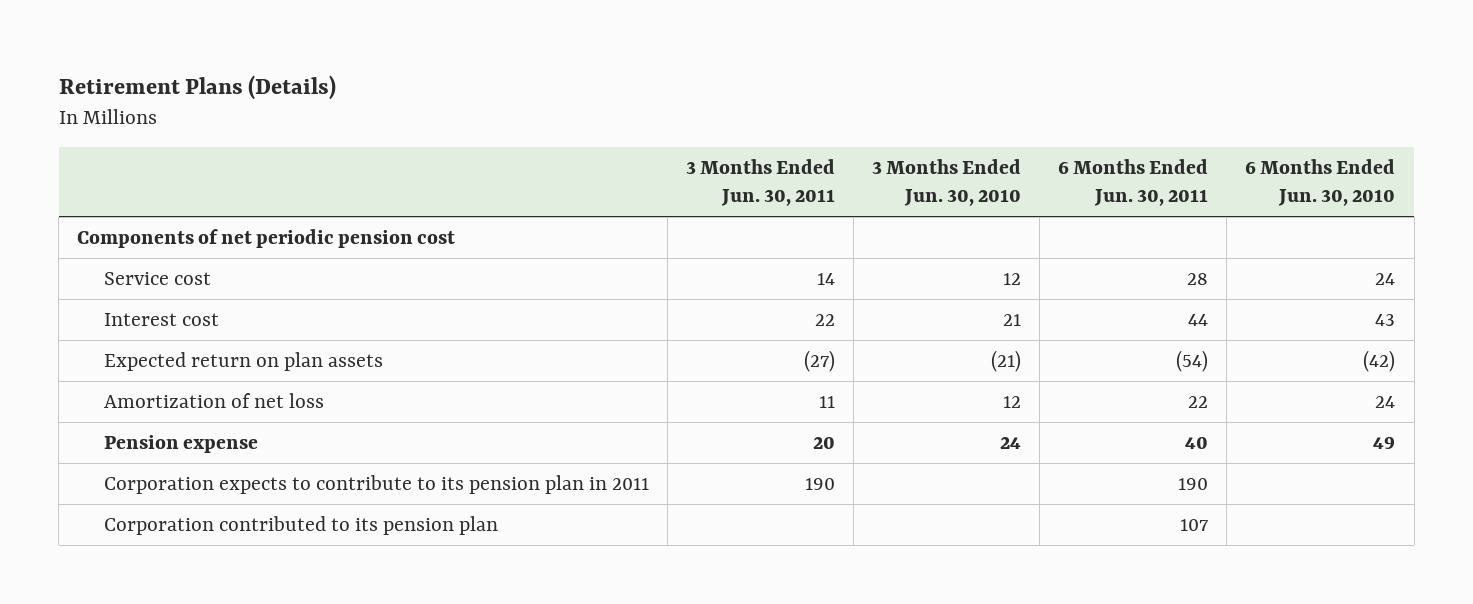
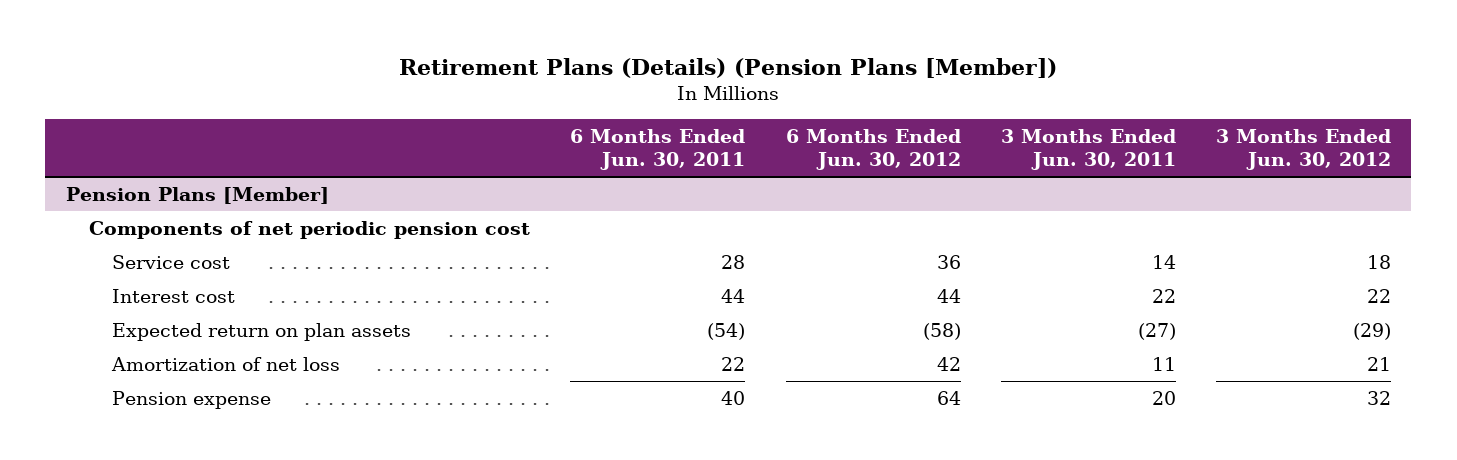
[58,74,336,100] Retirement Plans (Details) -> [399,57,1058,78] Retirement Plans (Details) (Pension Plans [Member])
[872,159,1022,207] 3 Months Ended Jun. 30, 2010 -> none
[1245,159,1396,207] 6 Months Ended Jun. 30, 2010 -> none
none -> [785,129,961,171] 6 Months Ended Jun. 30, 2012
none -> [1216,129,1392,171] 3 Months Ended Jun. 30, 2012
none -> [65,186,329,204] Pension Plans [Member]
[104,474,650,494] Corporation expects to contribute to its pension plan in 2011 -> none
[104,515,499,535] Corporation contributed to its pension plan -> none

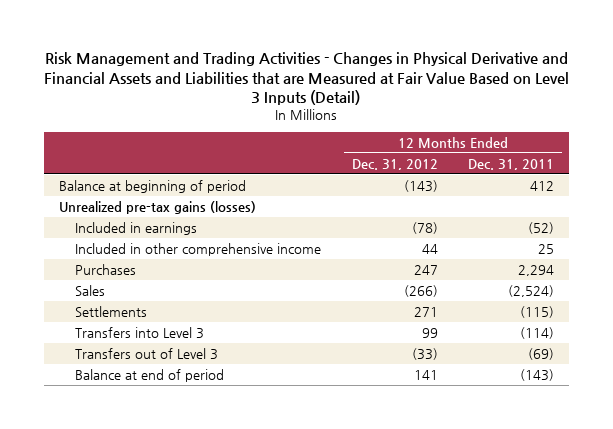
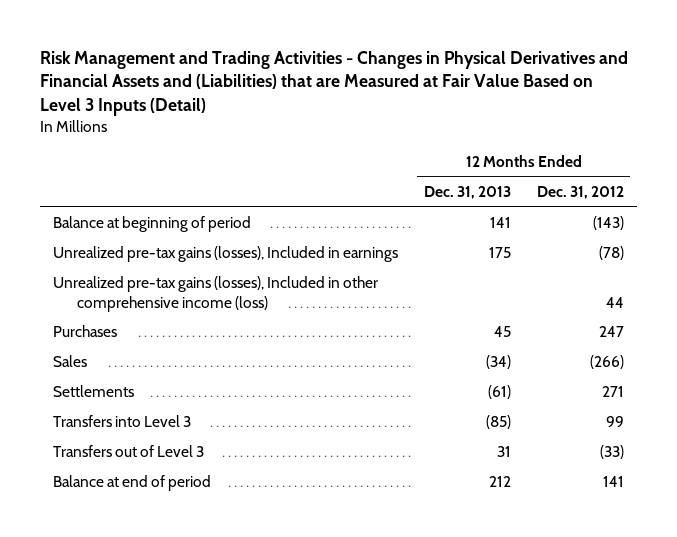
[44,52,570,106] Risk Management and Trading Activities - Changes in Physical Derivative and Financial Assets and Liabilities that are Measured at Fair Value Based on Level 3 Inputs (Detail) -> [39,50,628,117] Risk Management and Trading Activities - Changes in Physical Derivatives and Financial Assets and (Liabilities) that are Measured at Fair Value Based on Level 3 Inputs (Detail)
[467,158,554,170] Dec. 31, 2011 -> none
none -> [423,186,511,200] Dec. 31, 2013
[59,200,257,214] Unrealized pre-tax gains (losses) -> none
[75,221,198,235] Included in earnings -> [52,246,398,263] Unrealized pre-tax gains (losses), Included in earnings
[75,242,322,256] Included in other comprehensive income -> [52,276,378,312] Unrealized pre-tax gains (losses), Included in other comprehensive income (loss)

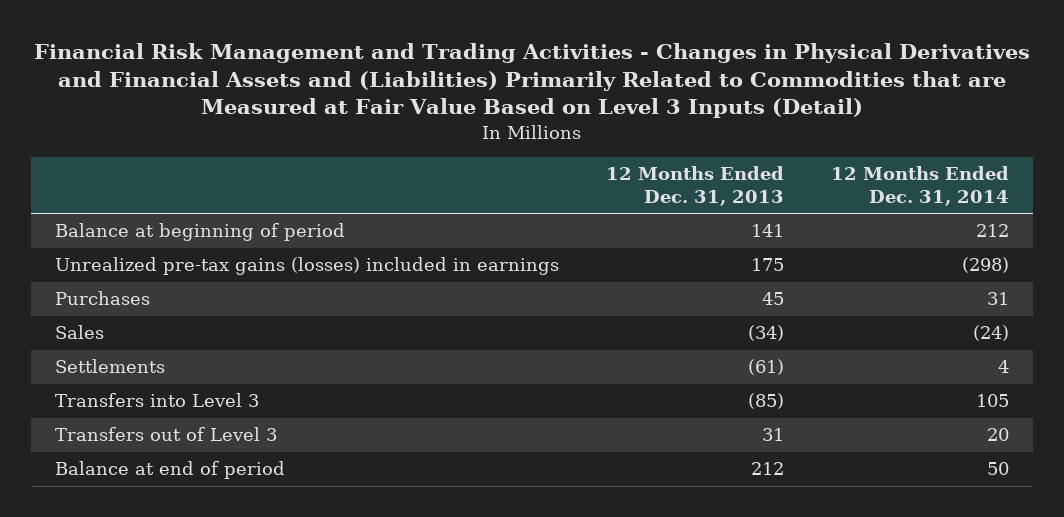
[39,50,628,117] Risk Management and Trading Activities - Changes in Physical Derivatives and Financial Assets and (Liabilities) that are Measured at Fair Value Based on Level 3 Inputs (Detail) -> [33,42,1030,119] Financial Risk Management and Trading Activities - Changes in Physical Derivatives and Financial Assets and (Liabilities) Primarily Related to Commodities that are Measured at Fair Value Based on Level 3 Inputs (Detail)
[536,186,624,200] Dec. 31, 2012 -> none
none -> [831,165,1010,207] 12 Months Ended Dec. 31, 2014
[52,276,378,312] Unrealized pre-tax gains (losses), Included in other comprehensive income (loss) -> none
[52,246,398,263] Unrealized pre-tax gains (losses), Included in earnings -> [54,257,559,276] Unrealized pre-tax gains (losses) included in earnings

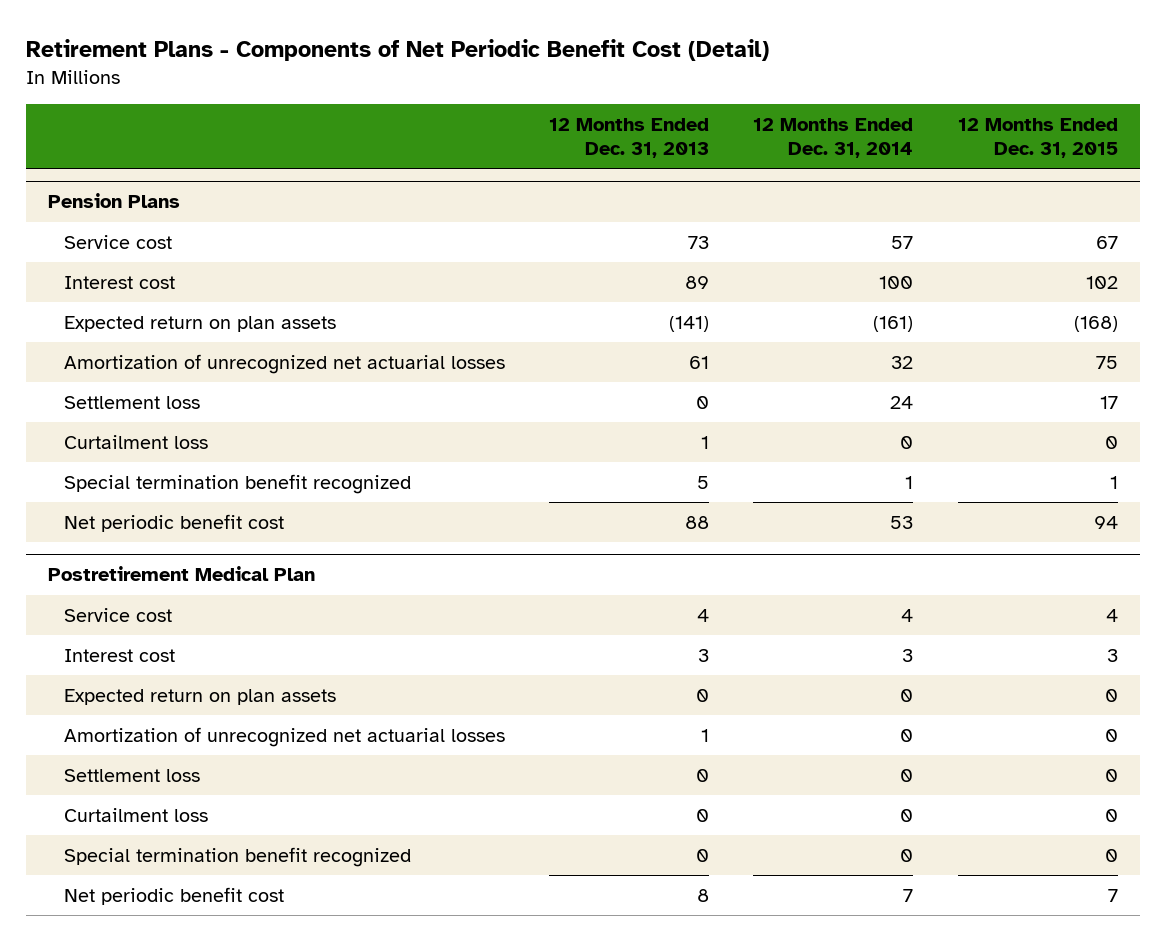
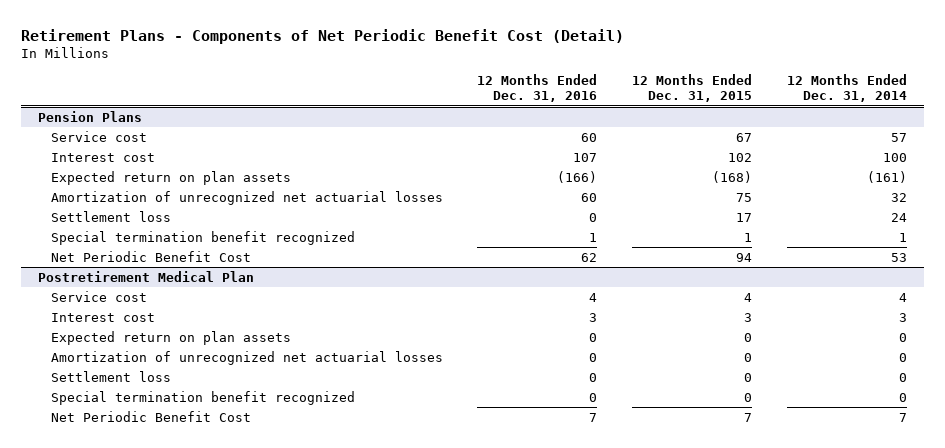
[549,117,710,159] 12 Months Ended Dec. 31, 2013 -> none
none -> [477,74,598,103] 12 Months Ended Dec. 31, 2016
[63,434,208,449] Curtailment loss -> none
[63,513,284,532] Net periodic benefit cost -> [50,250,251,262] Net Periodic Benefit Cost
[63,807,208,822] Curtailment loss -> none
[63,886,284,905] Net periodic benefit cost -> [50,410,251,422] Net Periodic Benefit Cost

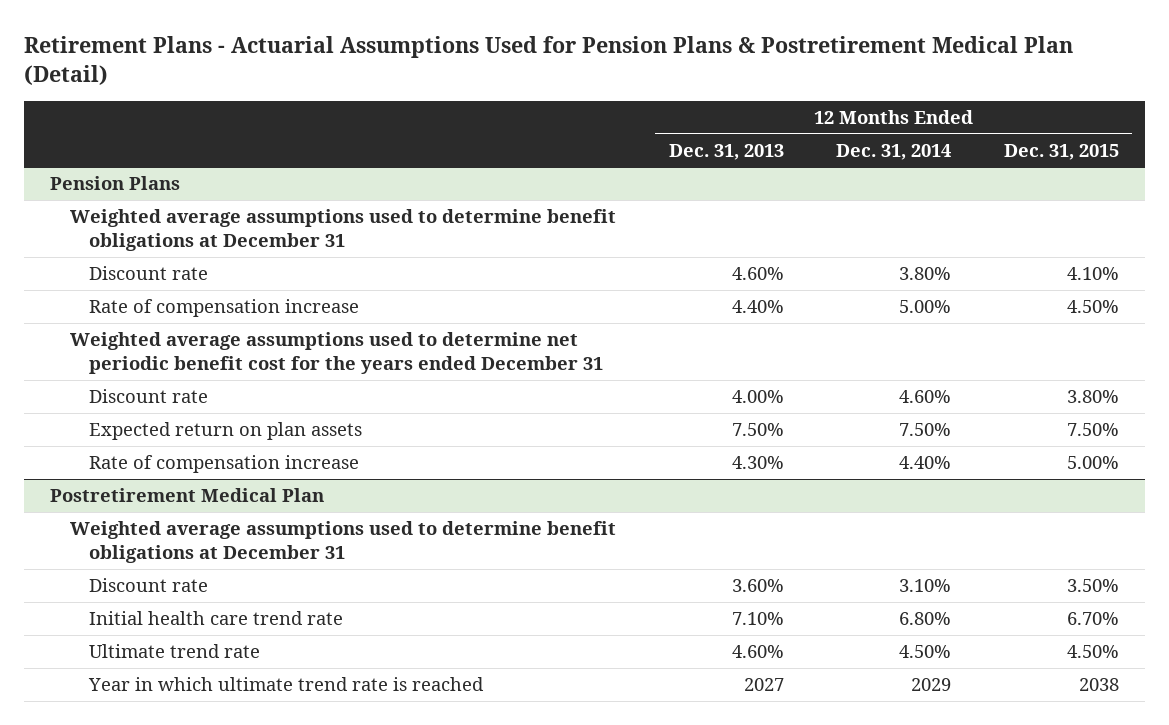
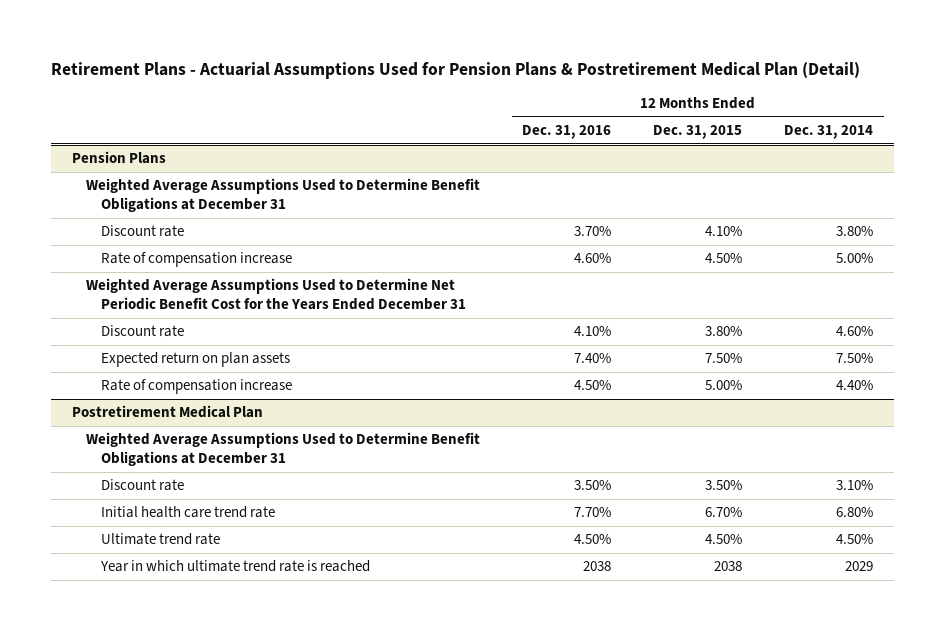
[668,143,784,160] Dec. 31, 2013 -> none
none -> [522,125,612,140] Dec. 31, 2016
[69,209,616,251] Weighted average assumptions used to determine benefit obligations at December 31 -> [86,178,481,213] Weighted Average Assumptions Used to Determine Benefit Obligations at December 31
[69,332,604,374] Weighted average assumptions used to determine net periodic benefit cost for the years ended December 31 -> [86,278,466,311] Weighted Average Assumptions Used to Determine Net Periodic Benefit Cost for the Years Ended December 31
[69,521,616,563] Weighted average assumptions used to determine benefit obligations at December 31 -> [86,432,481,467] Weighted Average Assumptions Used to Determine Benefit Obligations at December 31

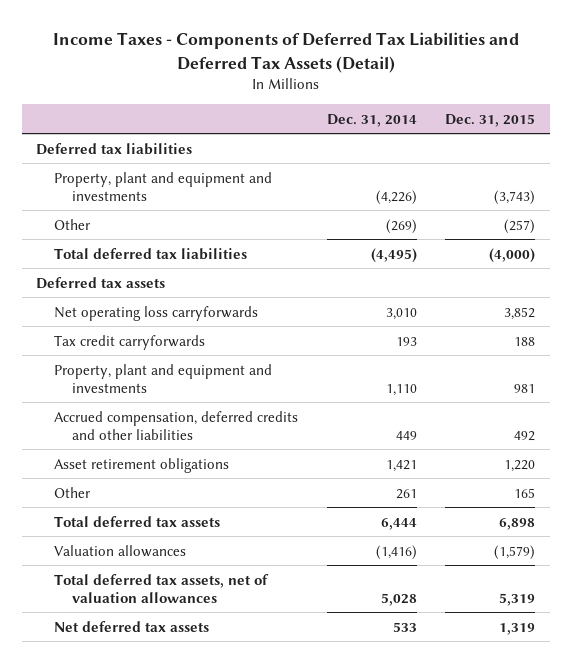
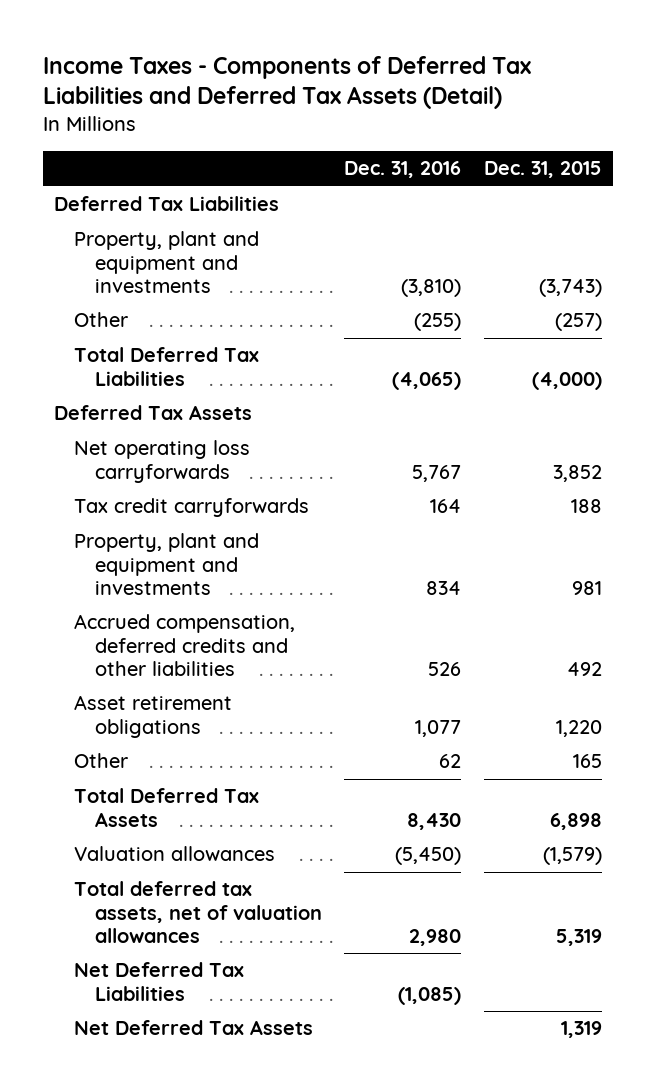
[326,113,417,127] Dec. 31, 2014 -> none
none -> [344,161,462,179] Dec. 31, 2016
[36,142,193,155] Deferred tax liabilities -> [53,196,279,212] Deferred Tax Liabilities
[54,247,248,260] Total deferred tax liabilities -> [74,347,260,386] Total Deferred Tax Liabilities
[36,276,166,289] Deferred tax assets -> [53,405,252,421] Deferred Tax Assets
[54,515,221,527] Total deferred tax assets -> [74,788,260,827] Total Deferred Tax Assets
none -> [74,962,245,1001] Net Deferred Tax Liabilities
[54,620,210,632] Net deferred tax assets -> [74,1020,314,1036] Net Deferred Tax Assets

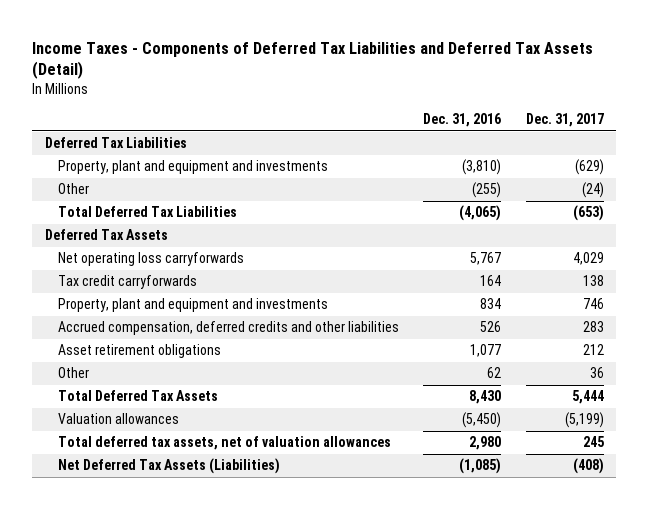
[483,161,602,179] Dec. 31, 2015 -> none
none -> [525,113,604,128] Dec. 31, 2017
[74,1020,314,1036] Net Deferred Tax Assets -> none
[74,962,245,1001] Net Deferred Tax Liabilities -> [57,458,280,475] Net Deferred Tax Assets (Liabilities)

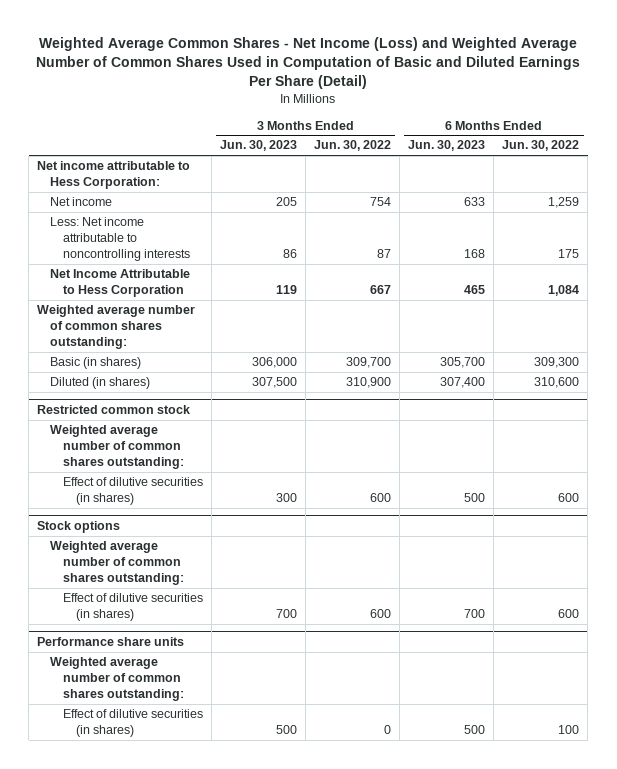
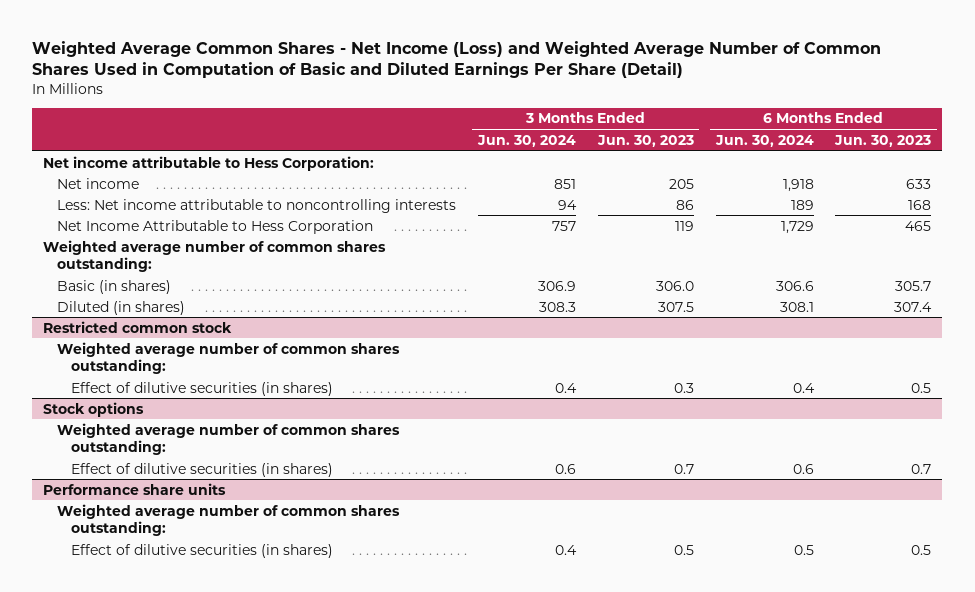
[314,140,392,152] Jun. 30, 2022 -> none
[502,140,580,152] Jun. 30, 2022 -> none
none -> [476,134,576,147] Jun. 30, 2024
none -> [714,134,814,147] Jun. 30, 2024
[252,357,298,369] 306,000 -> [655,280,694,291] 306.0
[440,357,486,369] 305,700 -> [895,280,932,291] 305.7
[252,377,298,389] 307,500 -> [657,301,694,312] 307.5
[440,377,486,389] 307,400 -> [894,301,933,312] 307.4
[276,493,298,503] 300 -> [673,382,694,393] 0.3
[464,493,486,503] 500 -> [911,382,932,393] 0.5
[276,609,298,619] 700 -> [673,463,694,474] 0.7
[464,609,486,619] 700 -> [911,463,932,474] 0.7
[276,725,298,735] 500 -> [673,544,694,555] 0.5
[464,725,486,735] 500 -> [911,544,932,555] 0.5

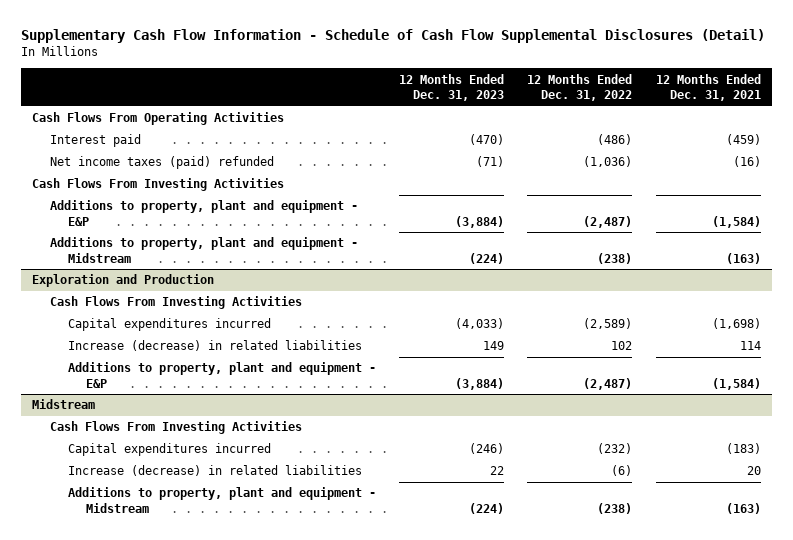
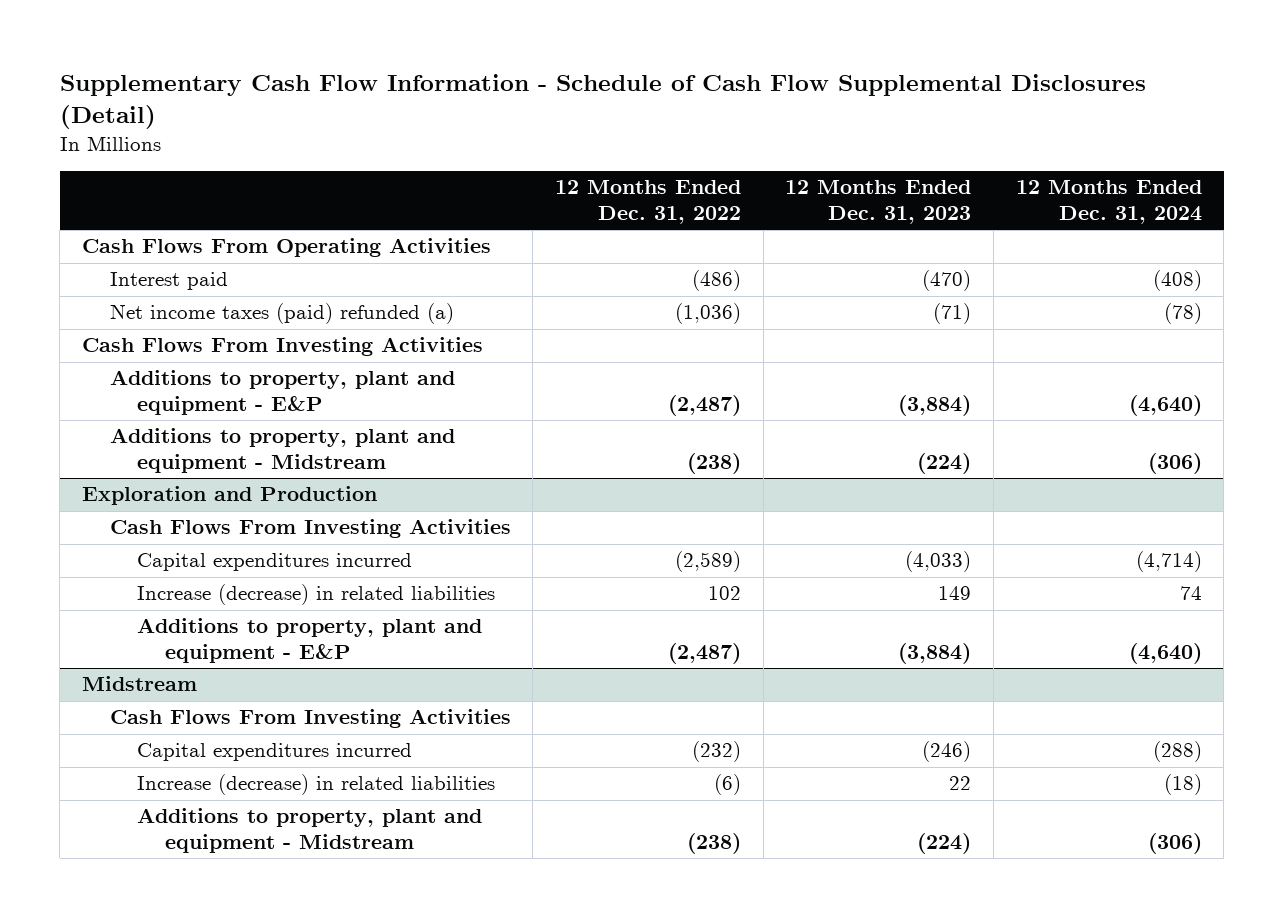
[655,73,761,102] 12 Months Ended Dec. 31, 2021 -> none
none -> [1015,180,1202,224] 12 Months Ended Dec. 31, 2024
[50,156,275,170] Net income taxes (paid) refunded -> [109,303,454,325] Net income taxes (paid) refunded (a)

